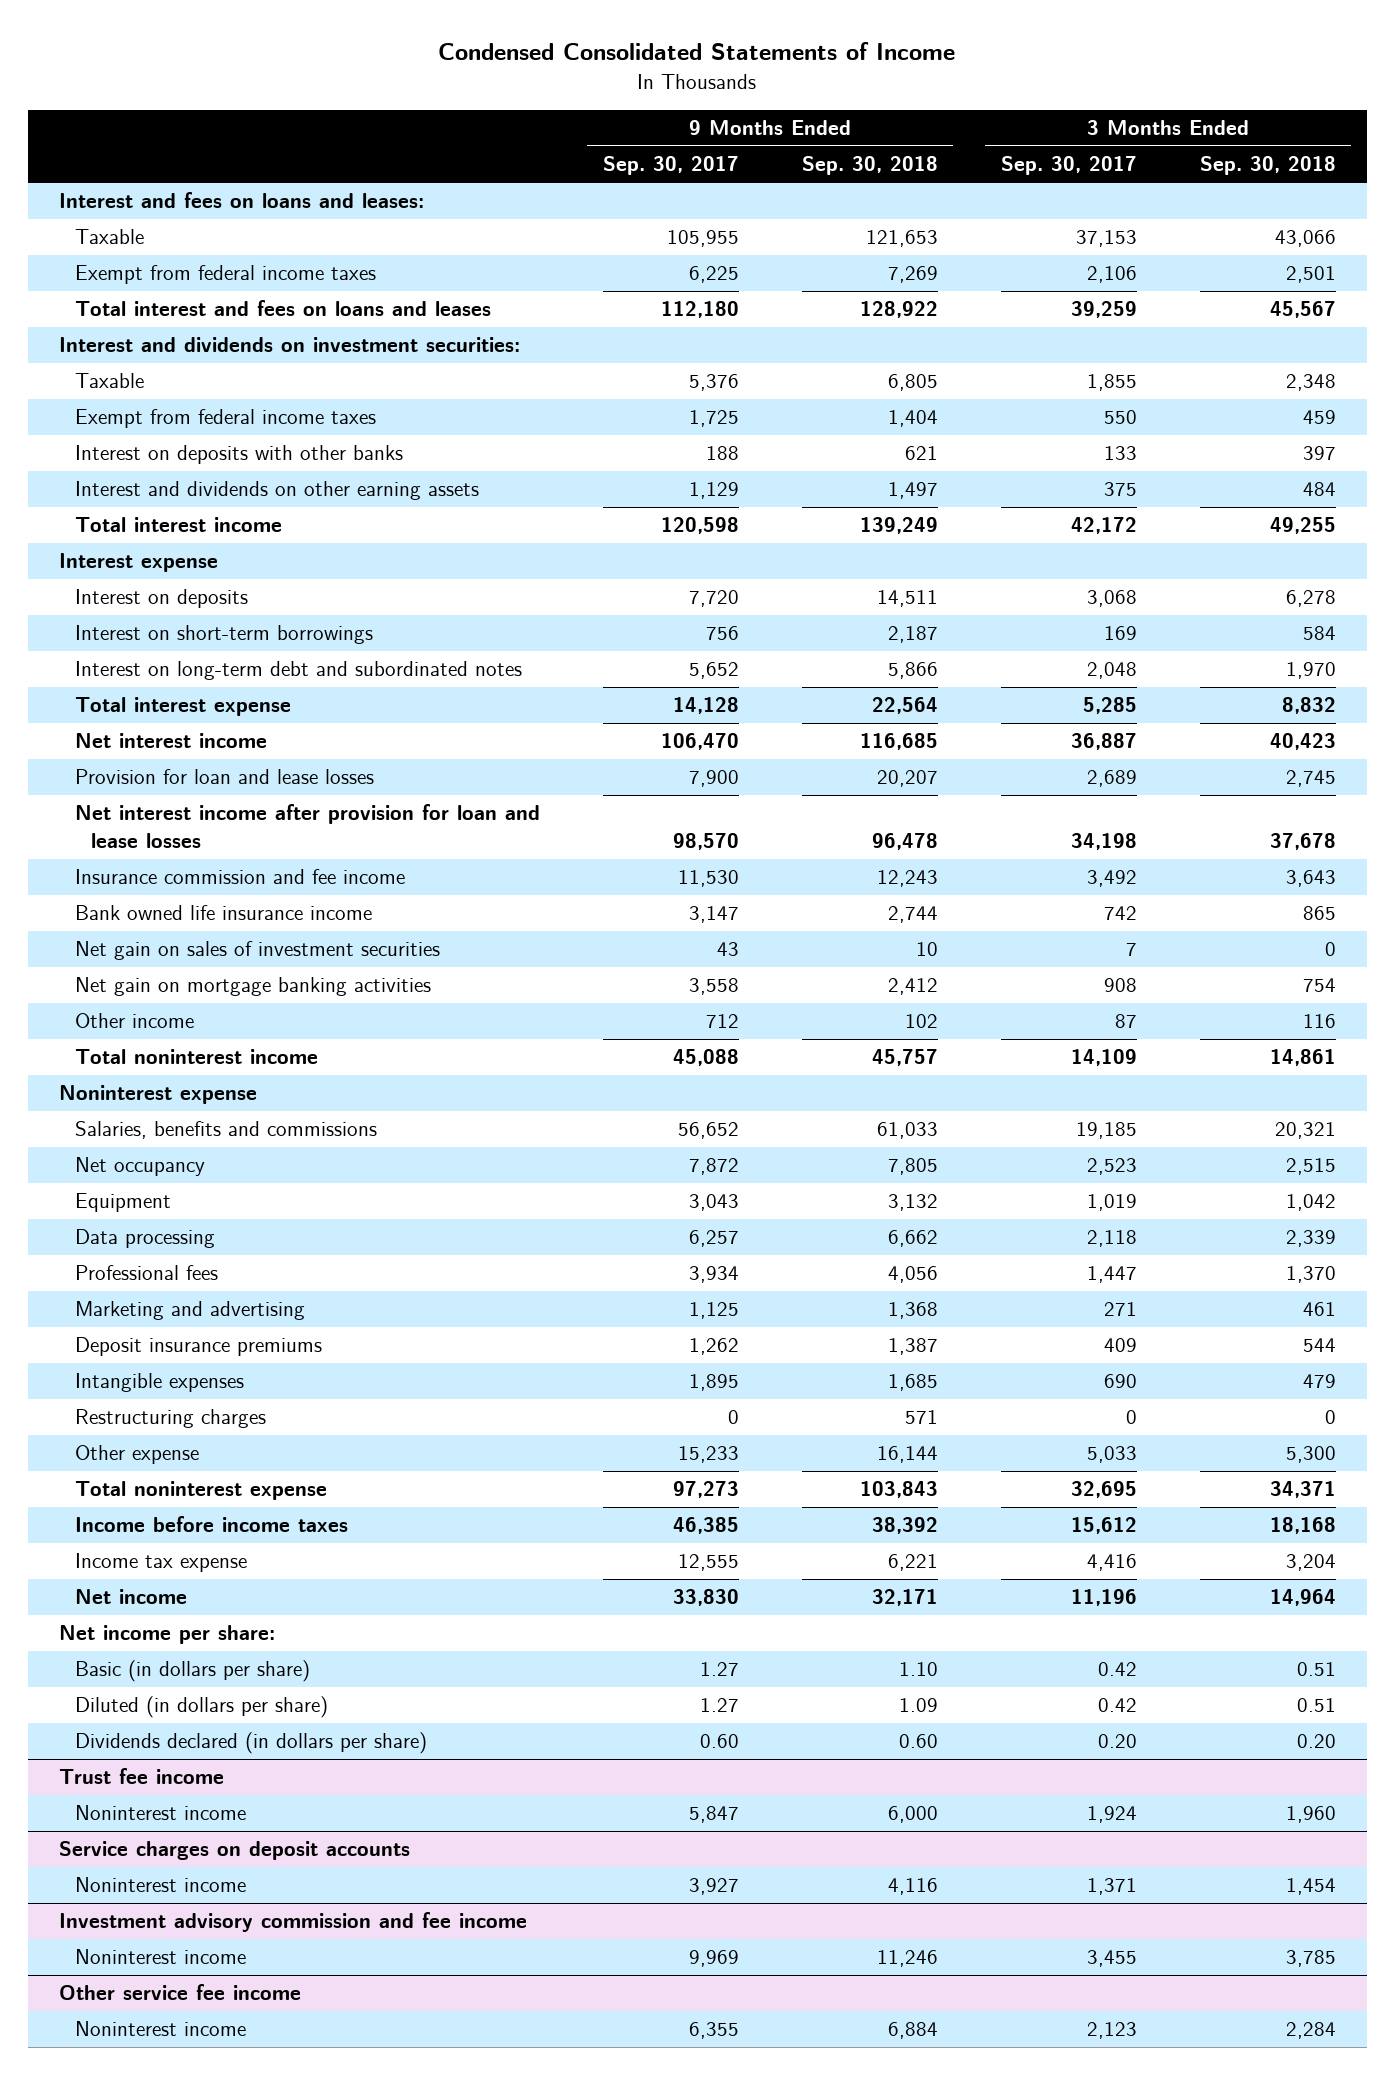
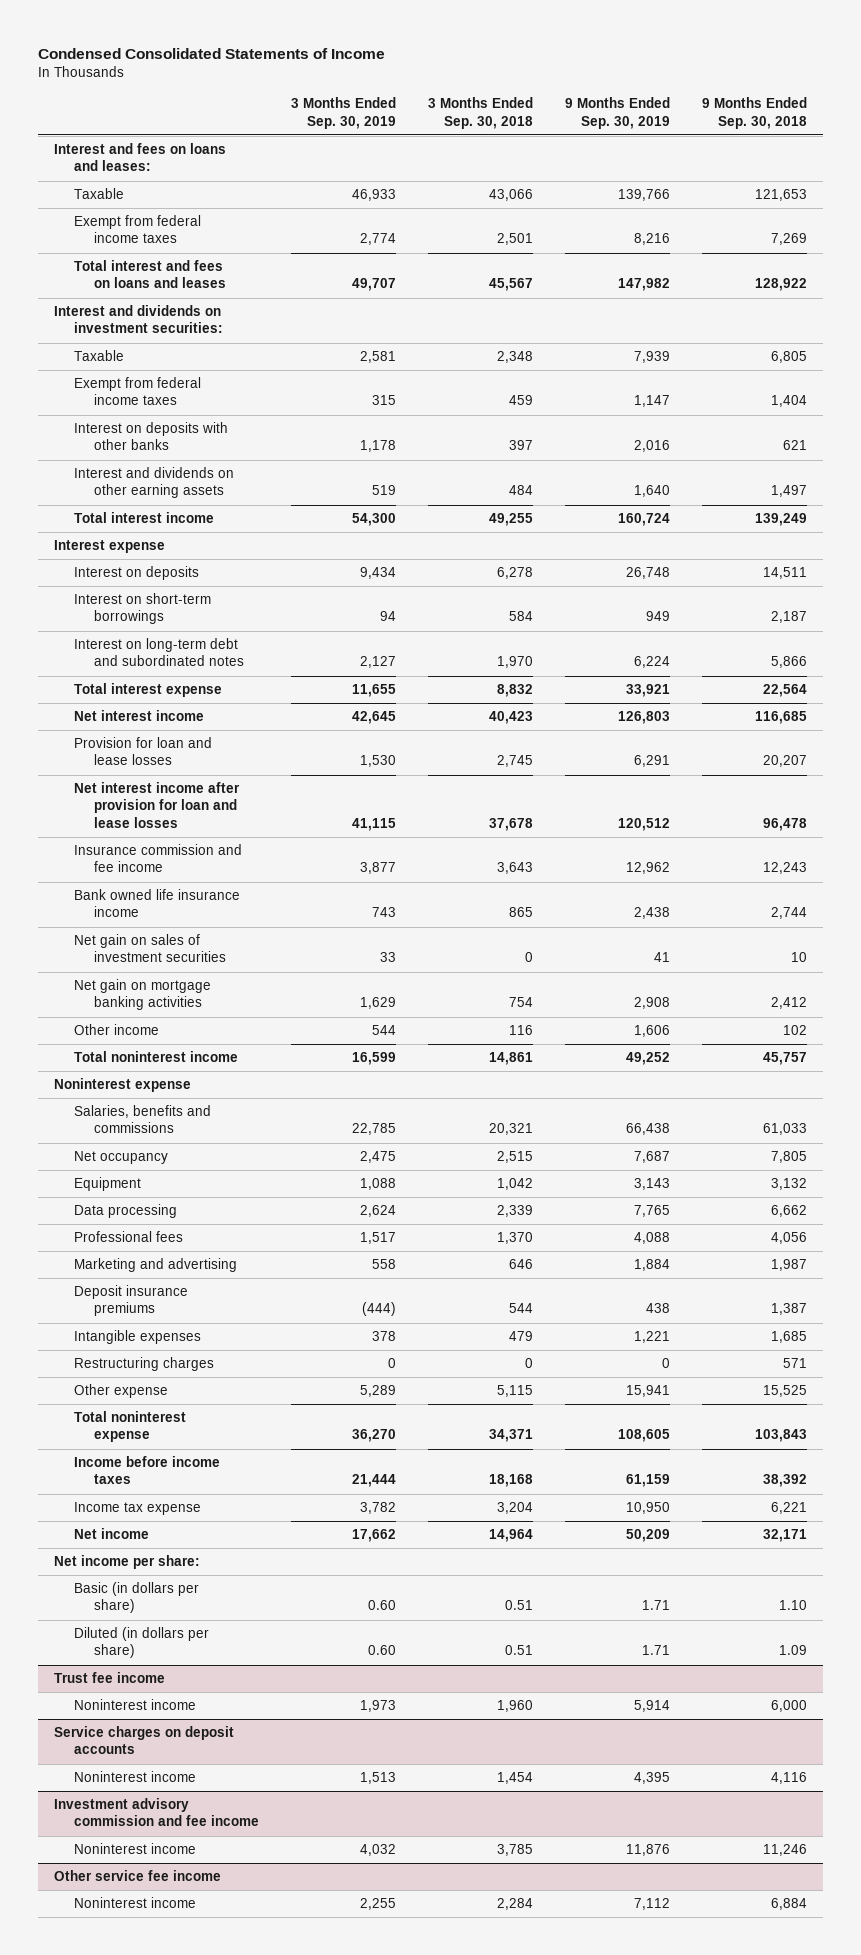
[602,156,739,176] Sep. 30, 2017 -> none
[1000,156,1137,176] Sep. 30, 2017 -> none
none -> [290,97,396,129] 3 Months Ended Sep. 30, 2019
none -> [564,97,670,129] 9 Months Ended Sep. 30, 2019
[887,1302,938,1320] 1,368 -> [771,1259,808,1272] 1,987
[1302,1302,1336,1317] 461 -> [508,1259,533,1270] 646
[876,1446,938,1464] 16,144 -> [763,1385,808,1398] 15,525
[1285,1446,1336,1464] 5,300 -> [496,1385,533,1398] 5,115
[74,1732,427,1755] Dividends declared (in dollars per share) -> none

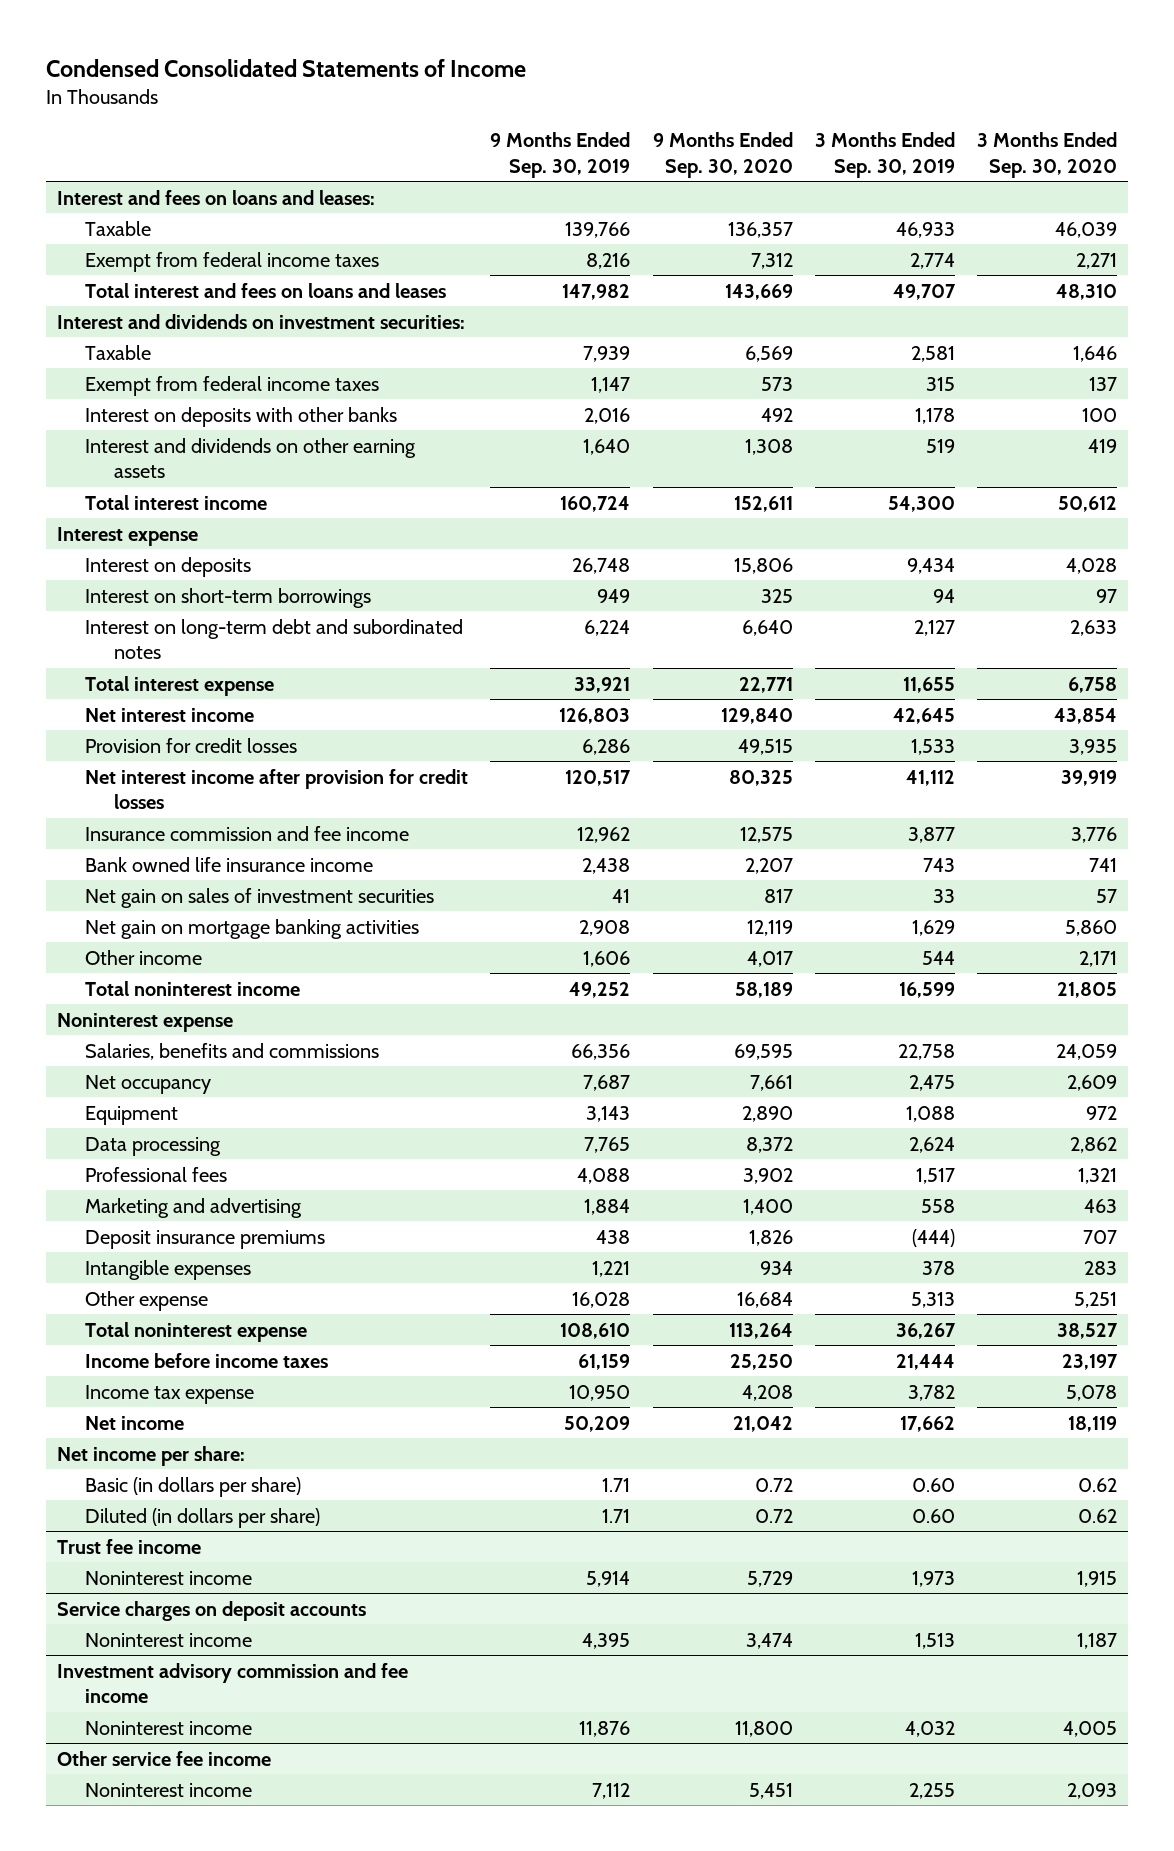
[427,97,533,129] 3 Months Ended Sep. 30, 2018 -> none
[702,97,808,129] 9 Months Ended Sep. 30, 2018 -> none
none -> [652,132,793,178] 9 Months Ended Sep. 30, 2020
none -> [976,132,1117,178] 3 Months Ended Sep. 30, 2020
[73,737,212,766] Provision for loan and lease losses -> none
none -> [85,737,298,753] Provision for credit losses
[73,782,240,828] Net interest income after provision for loan and lease losses -> [85,768,469,810] Net interest income after provision for credit losses
[351,817,396,831] 41,115 -> [905,769,955,786] 41,112
[617,817,670,831] 120,512 -> [565,769,632,786] 120,517
[351,1123,396,1136] 22,785 -> [897,1043,955,1060] 22,758
[625,1123,670,1136] 66,438 -> [571,1043,631,1060] 66,356
[73,1357,214,1372] Restructuring charges -> none
[359,1385,396,1398] 5,289 -> [910,1291,955,1308] 5,313
[625,1385,670,1398] 15,941 -> [572,1291,631,1308] 16,028
[351,1429,396,1443] 36,270 -> [895,1322,956,1339] 36,267
[617,1429,670,1443] 108,605 -> [560,1322,631,1339] 108,610

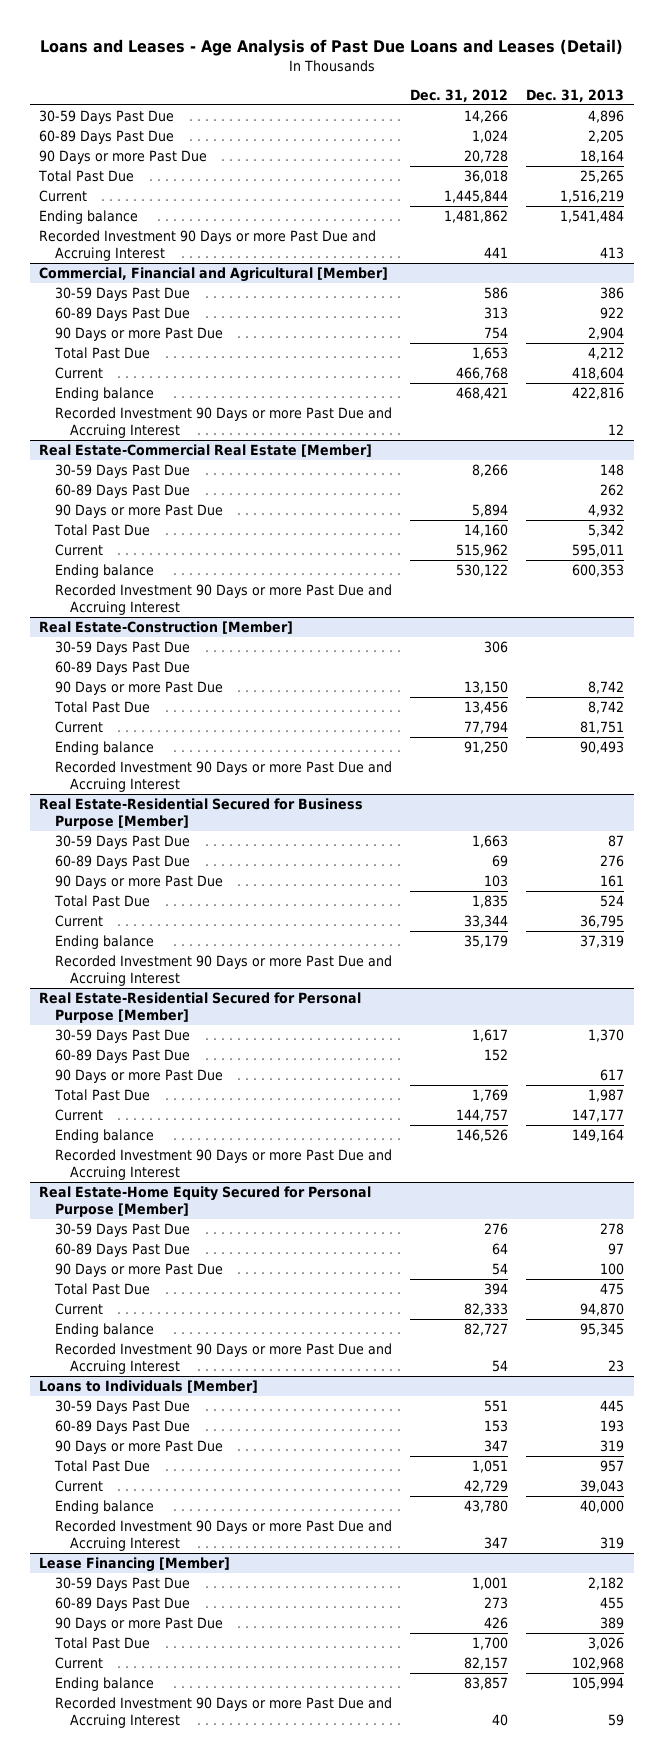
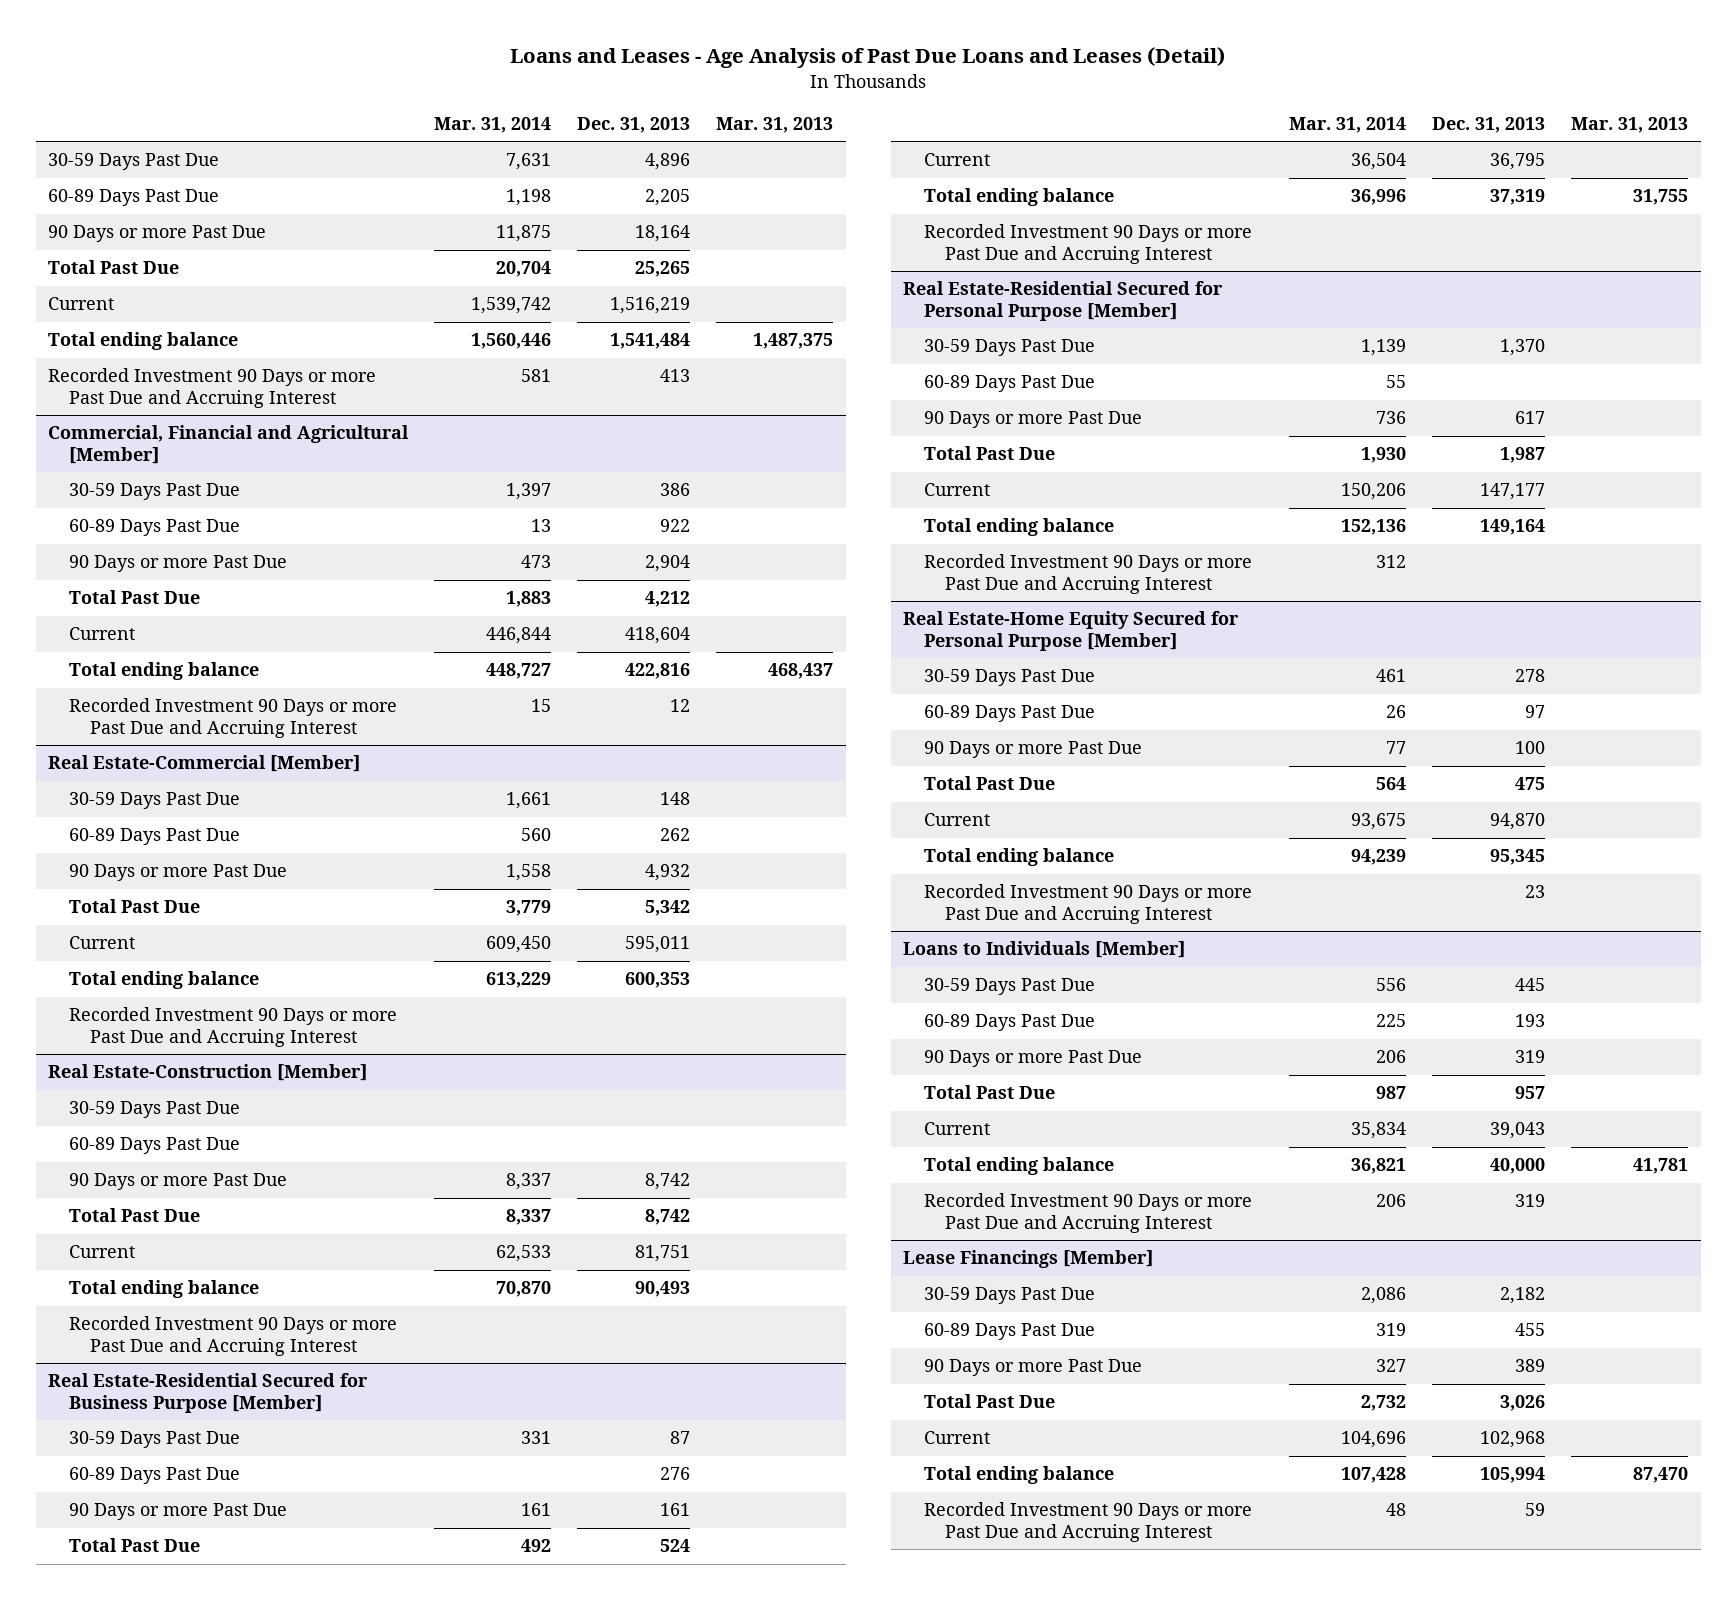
[410,88,509,102] Dec. 31, 2012 -> none
none -> [434,116,552,133] Mar. 31, 2014
none -> [715,116,833,133] Mar. 31, 2013
[39,210,139,225] Ending balance -> [48,332,239,351] Total ending balance
[54,387,154,402] Ending balance -> [69,662,260,681] Total ending balance
[39,444,373,458] Real Estate-Commercial Real Estate [Member] -> [48,755,361,773] Real Estate-Commercial [Member]
[54,564,154,579] Ending balance -> [69,971,260,990] Total ending balance
[54,741,154,756] Ending balance -> [69,1280,260,1299] Total ending balance
[54,935,154,950] Ending balance -> [924,188,1115,207] Total ending balance
[54,1129,154,1144] Ending balance -> [924,518,1115,537] Total ending balance
[54,1323,154,1338] Ending balance -> [924,848,1115,867] Total ending balance
[54,1500,154,1515] Ending balance -> [924,1157,1115,1176] Total ending balance
[39,1557,231,1573] Lease Financing [Member] -> [903,1250,1154,1269] Lease Financings [Member]
[54,1677,154,1692] Ending balance -> [924,1466,1115,1485] Total ending balance

